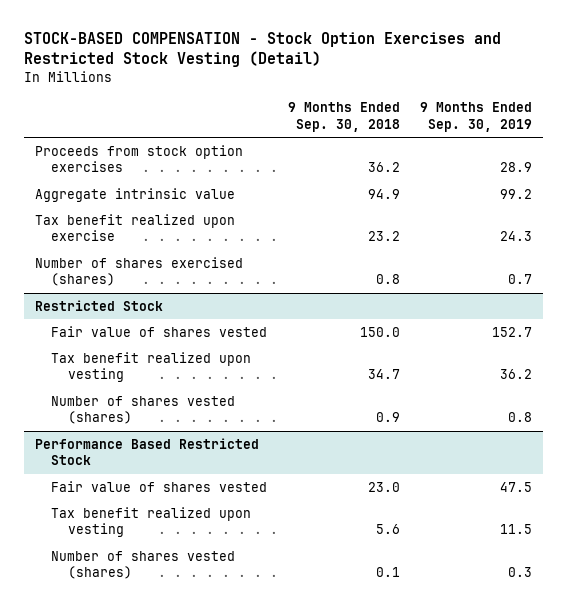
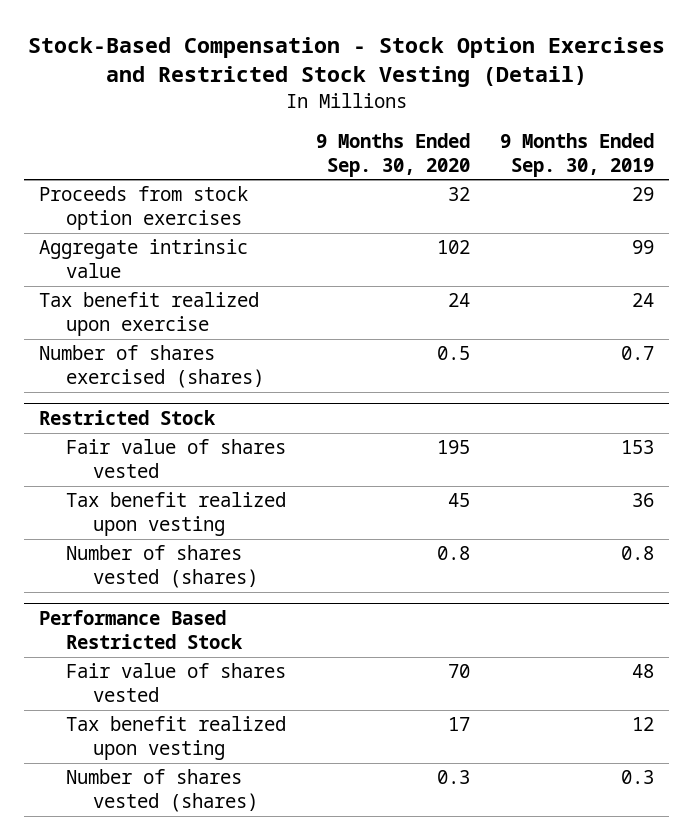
[24,32,502,68] STOCK-BASED COMPENSATION - Stock Option Exercises and Restricted Stock Vesting (Detail) -> [27,36,665,88] Stock-Based Compensation - Stock Option Exercises and Restricted Stock Vesting (Detail)
[287,102,400,132] 9 Months Ended Sep. 30, 2018 -> none
none -> [315,132,470,177] 9 Months Ended Sep. 30, 2020
[500,162,533,173] 28.9 -> [632,187,655,202] 29
[500,188,533,199] 99.2 -> [632,240,655,255] 99
[500,231,533,242] 24.3 -> [632,293,655,308] 24
[492,326,533,337] 152.7 -> [621,440,655,455] 153
[500,369,533,380] 36.2 -> [632,493,655,508] 36
[500,481,533,492] 47.5 -> [632,664,655,679] 48
[500,524,533,535] 11.5 -> [632,717,655,732] 12

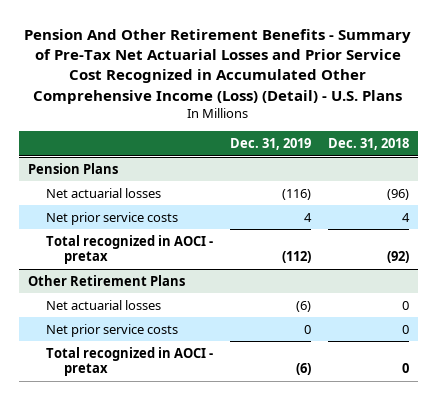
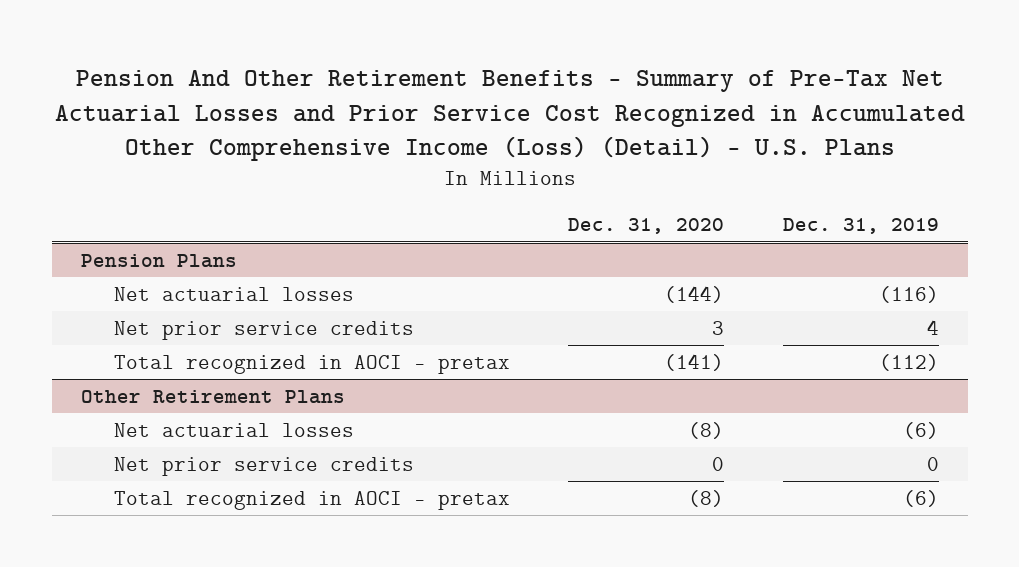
[328,138,410,151] Dec. 31, 2018 -> none
none -> [568,218,725,235] Dec. 31, 2020
[45,211,178,225] Net prior service costs -> [114,320,415,340] Net prior service credits
[45,323,178,337] Net prior service costs -> [114,456,415,476] Net prior service credits

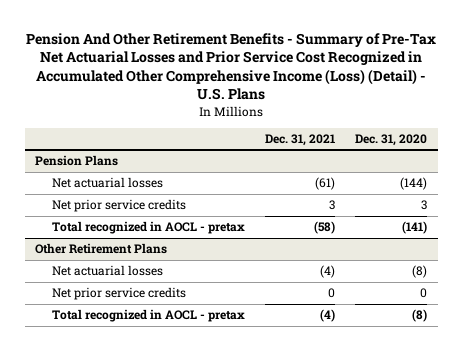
[782,218,939,235] Dec. 31, 2019 -> none
none -> [265,133,336,146] Dec. 31, 2021
[114,354,511,374] Total recognized in AOCI - pretax -> [51,221,245,235] Total recognized in AOCL - pretax
[114,490,511,510] Total recognized in AOCI - pretax -> [51,309,245,323] Total recognized in AOCL - pretax

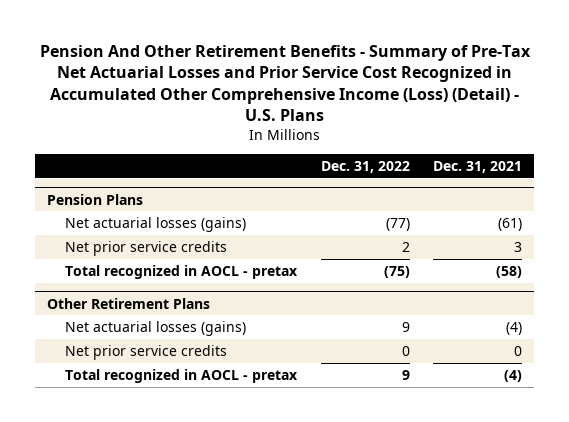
[355,133,428,146] Dec. 31, 2020 -> none
none -> [320,160,410,173] Dec. 31, 2022
[51,177,163,189] Net actuarial losses -> [65,216,247,232] Net actuarial losses (gains)
[51,265,163,277] Net actuarial losses -> [65,320,247,336] Net actuarial losses (gains)

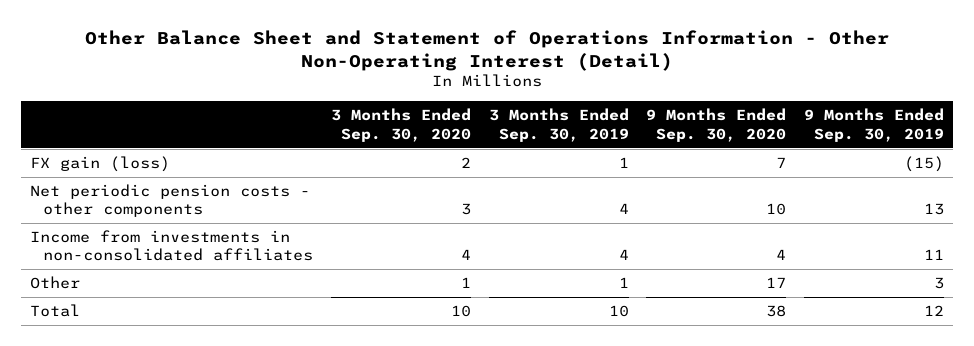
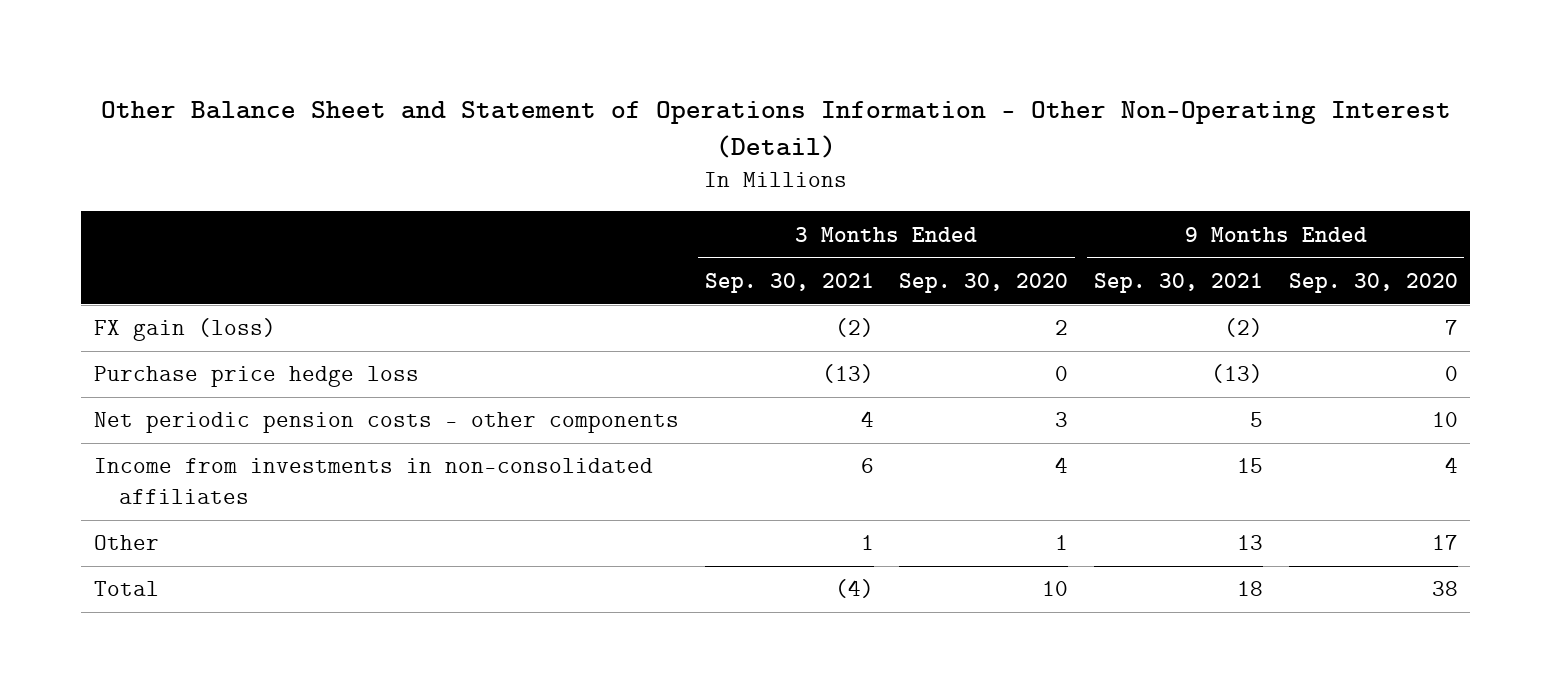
[488,108,629,142] 3 Months Ended Sep. 30, 2019 -> none
[804,108,945,142] 9 Months Ended Sep. 30, 2019 -> none
none -> [704,272,874,293] Sep. 30, 2021
none -> [1093,272,1263,293] Sep. 30, 2021
none -> [93,366,419,388] Purchase price hedge loss

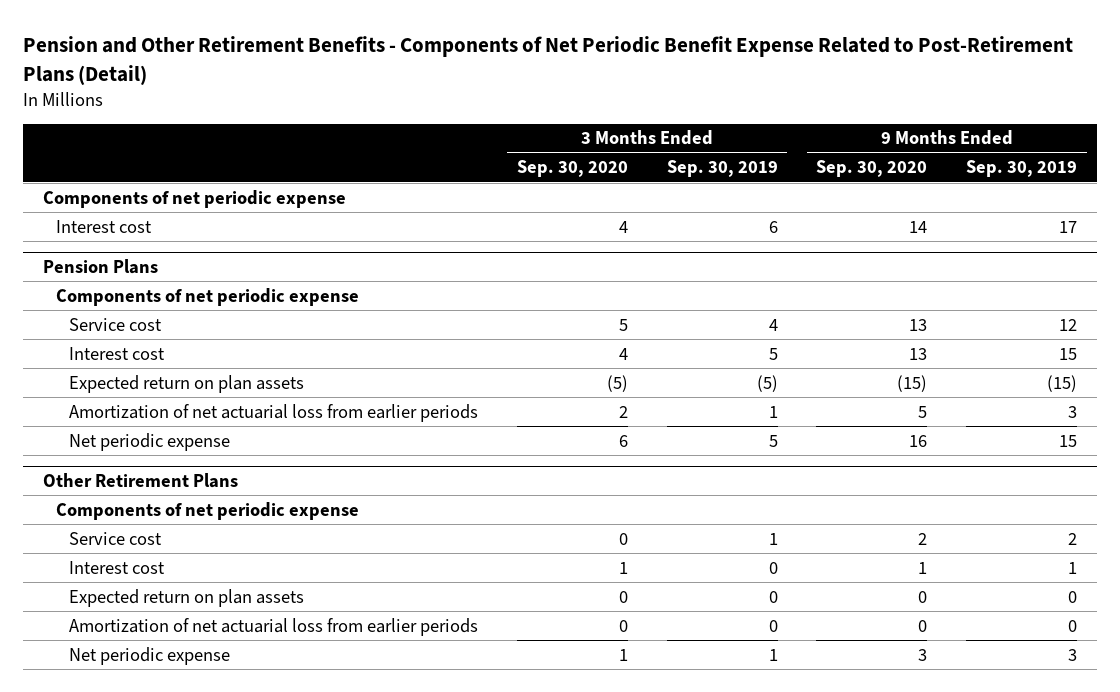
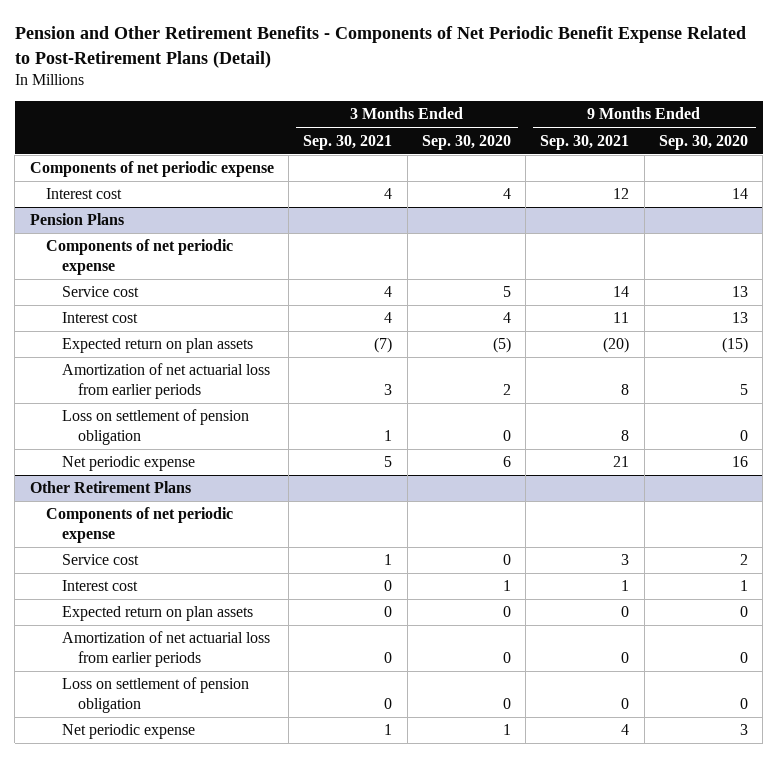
[666,160,778,178] Sep. 30, 2019 -> none
[966,160,1078,178] Sep. 30, 2019 -> none
none -> [303,134,393,150] Sep. 30, 2021
none -> [540,134,630,150] Sep. 30, 2021
none -> [61,409,249,445] Loss on settlement of pension obligation
none -> [61,677,249,713] Loss on settlement of pension obligation

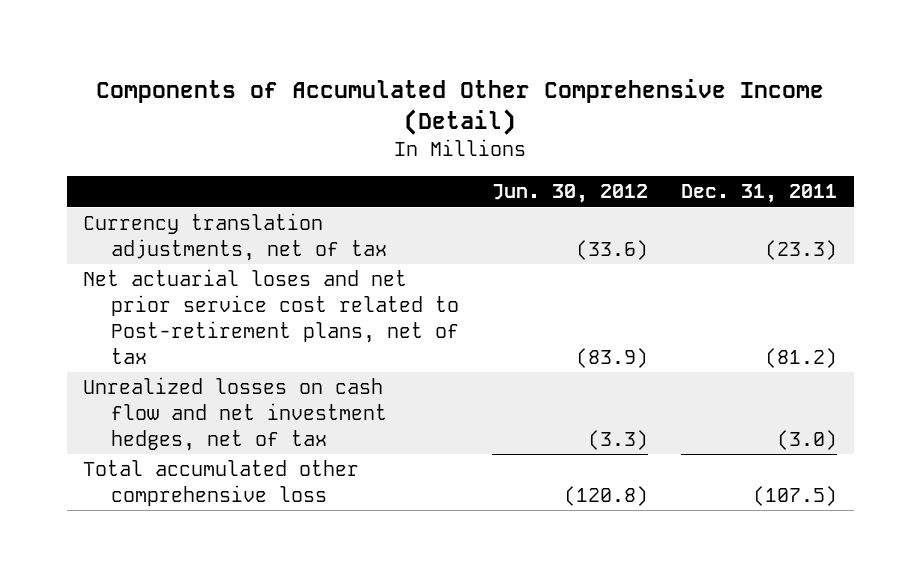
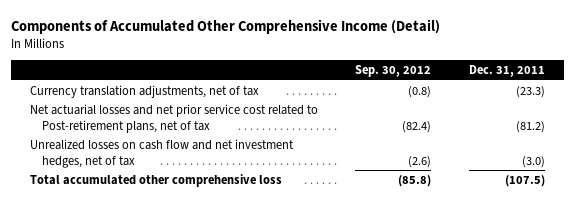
[492,184,649,204] Jun. 30, 2012 -> none
none -> [355,65,432,78] Sep. 30, 2012
[83,269,460,364] Net actuarial loses and net prior service cost related to Post-retirement plans, net of tax -> [29,103,318,133] Net actuarial losses and net prior service cost related to Post-retirement plans, net of tax

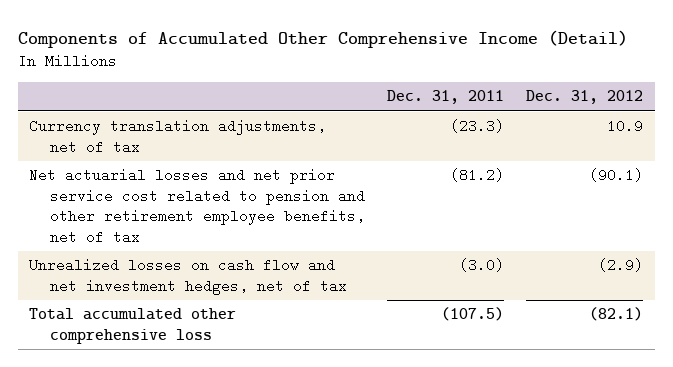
[355,65,432,78] Sep. 30, 2012 -> none
none -> [526,90,644,105] Dec. 31, 2012
[29,103,318,133] Net actuarial losses and net prior service cost related to Post-retirement plans, net of tax -> [29,168,366,245] Net actuarial losses and net prior service cost related to pension and other retirement employee benefits, net of tax

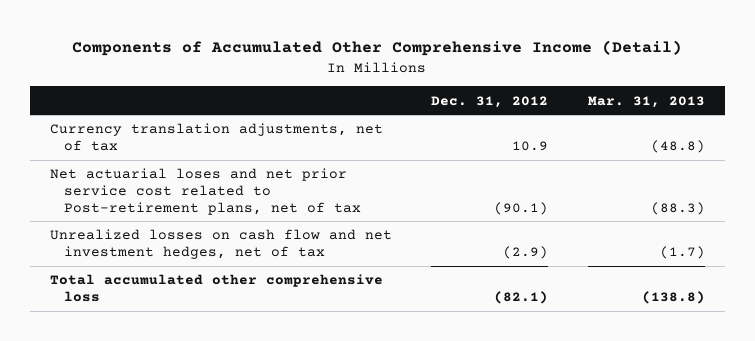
[387,90,505,105] Dec. 31, 2011 -> none
none -> [588,95,706,108] Mar. 31, 2013
[29,168,366,245] Net actuarial losses and net prior service cost related to pension and other retirement employee benefits, net of tax -> [49,168,362,215] Net actuarial loses and net prior service cost related to Post-retirement plans, net of tax

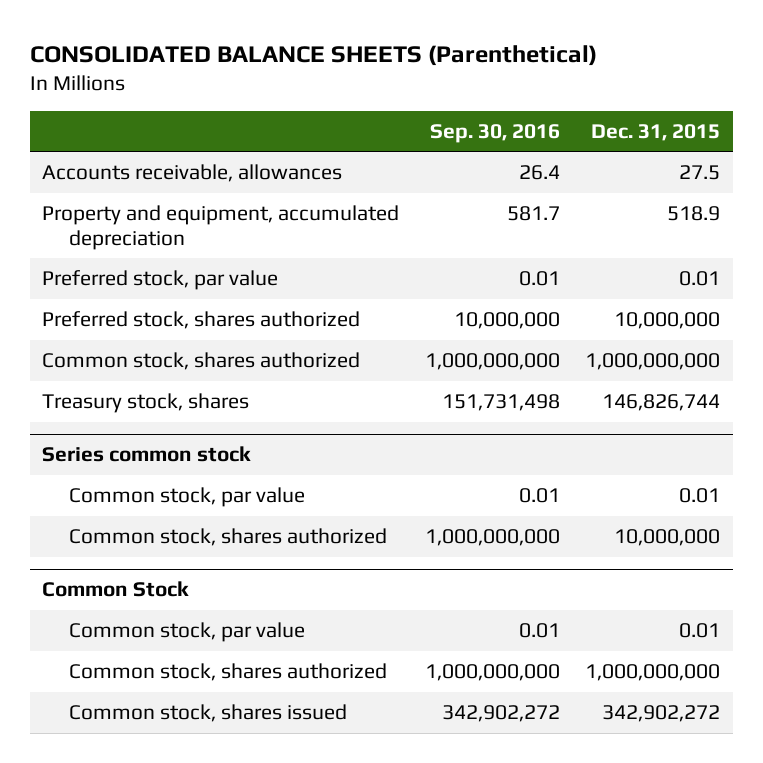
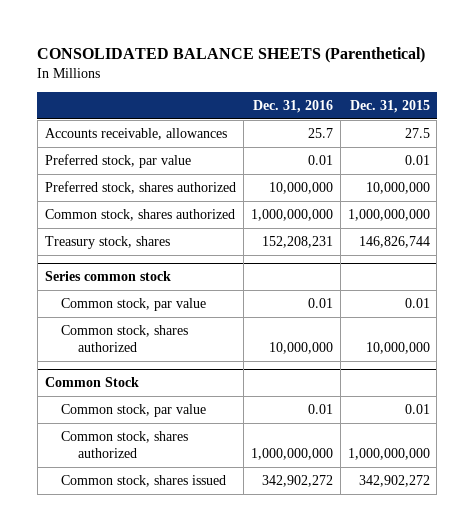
[429,123,560,143] Sep. 30, 2016 -> none
none -> [252,100,333,114] Dec. 31, 2016
[42,205,400,250] Property and equipment, accumulated depreciation -> none

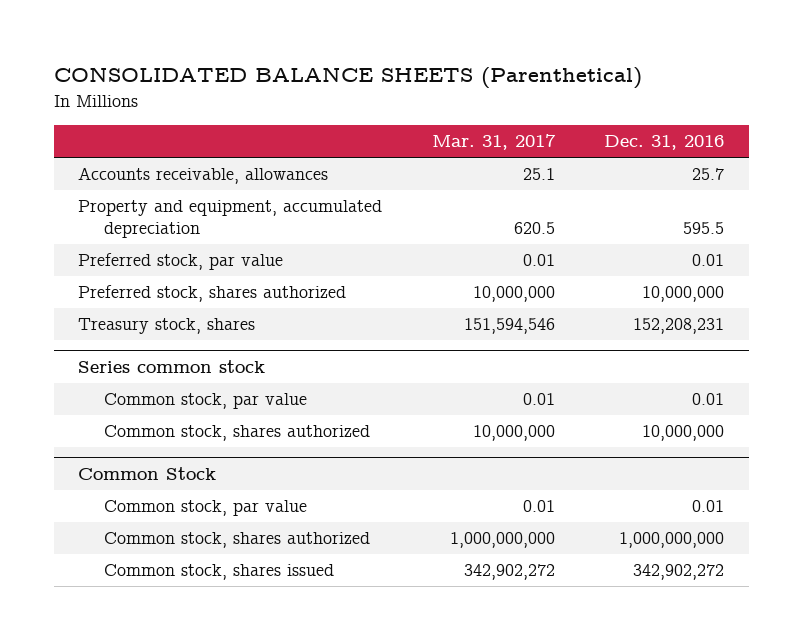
[349,100,430,114] Dec. 31, 2015 -> none
none -> [431,134,556,151] Mar. 31, 2017
none -> [78,200,383,239] Property and equipment, accumulated depreciation
[44,208,235,221] Common stock, shares authorized -> none

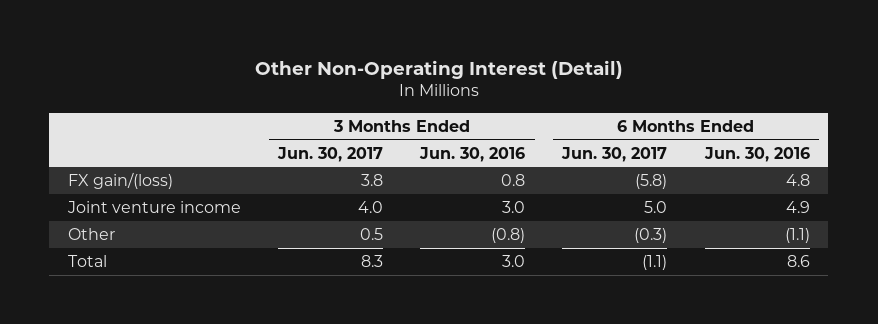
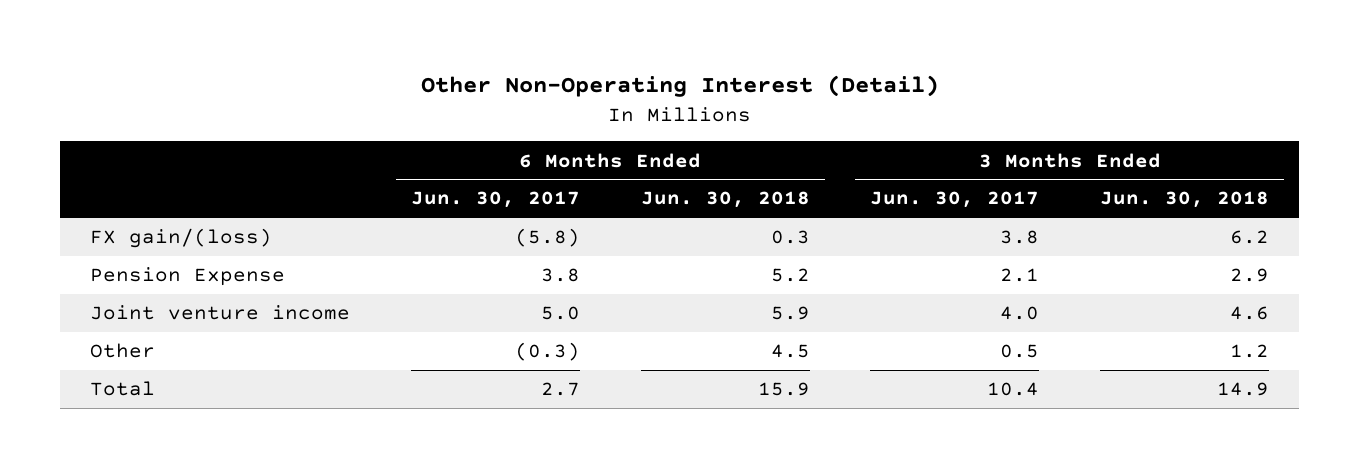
[419,146,526,162] Jun. 30, 2016 -> none
[703,146,810,162] Jun. 30, 2016 -> none
none -> [640,191,810,209] Jun. 30, 2018
none -> [1099,191,1269,209] Jun. 30, 2018
none -> [90,267,286,287] Pension Expense
[361,255,384,268] 8.3 -> [987,382,1040,397] 10.4
[642,255,668,271] (1.1) -> [540,382,580,397] 2.7

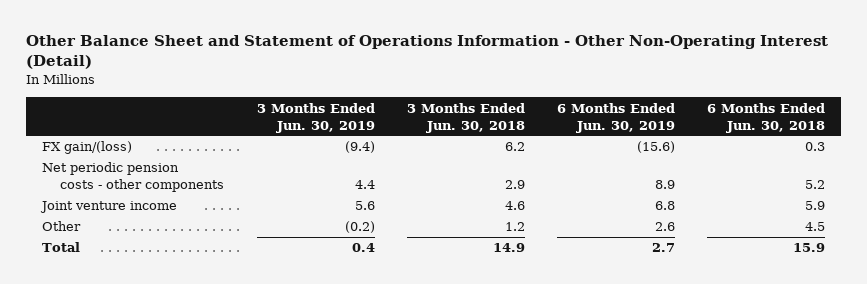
[420,75,939,98] Other Non-Operating Interest (Detail) -> [25,35,828,70] Other Balance Sheet and Statement of Operations Information - Other Non-Operating Interest (Detail)
[410,191,580,209] Jun. 30, 2017 -> none
[870,191,1040,209] Jun. 30, 2017 -> none
none -> [256,102,375,133] 3 Months Ended Jun. 30, 2019
none -> [556,102,675,133] 6 Months Ended Jun. 30, 2019
[90,267,286,287] Pension Expense -> [41,162,225,193] Net periodic pension costs - other components

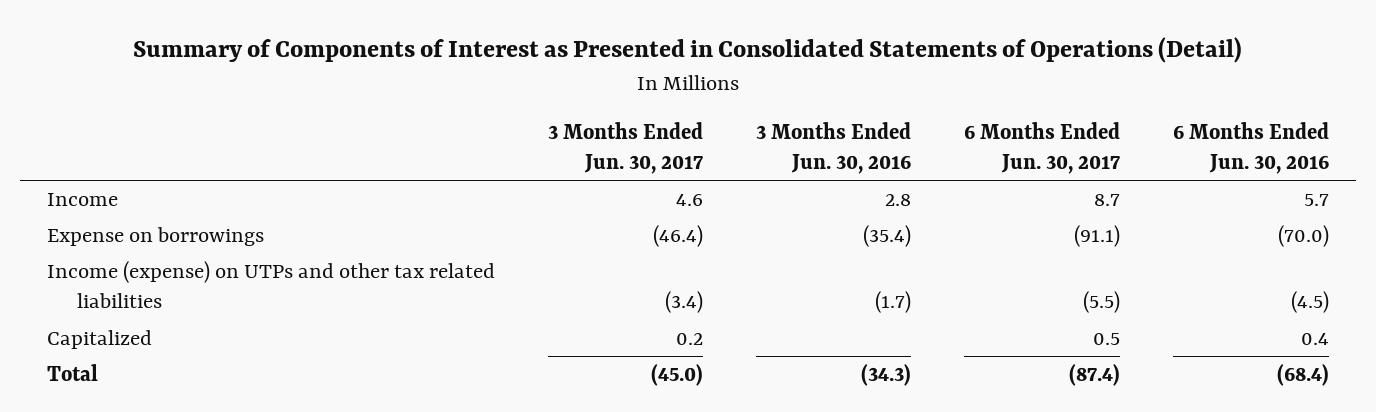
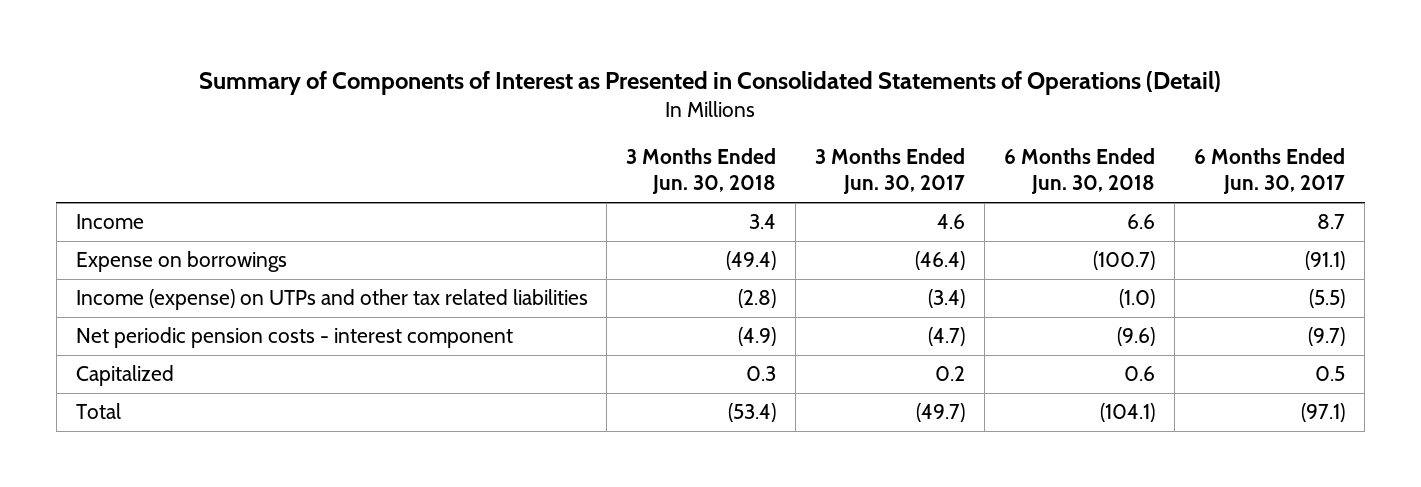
[756,121,912,174] 3 Months Ended Jun. 30, 2016 -> none
[1173,121,1330,174] 6 Months Ended Jun. 30, 2016 -> none
none -> [626,148,777,195] 3 Months Ended Jun. 30, 2018
none -> [1004,148,1156,195] 6 Months Ended Jun. 30, 2018
none -> [75,327,513,349] Net periodic pension costs - interest component
[650,364,703,387] (45.0) -> [916,403,966,423] (49.7)
[1069,364,1121,387] (87.4) -> [1301,403,1346,423] (97.1)

